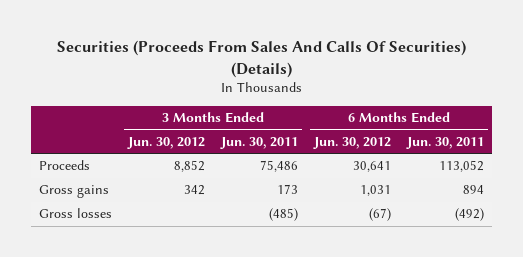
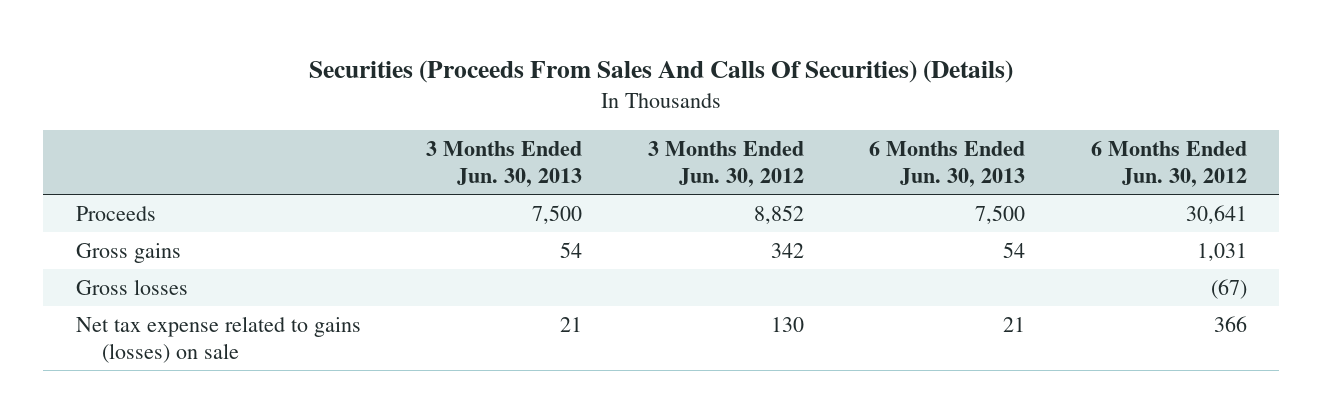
[220,137,299,150] Jun. 30, 2011 -> none
[406,137,485,150] Jun. 30, 2011 -> none
none -> [426,141,583,188] 3 Months Ended Jun. 30, 2013
none -> [869,141,1026,188] 6 Months Ended Jun. 30, 2013
none -> [76,315,362,364] Net tax expense related to gains (losses) on sale

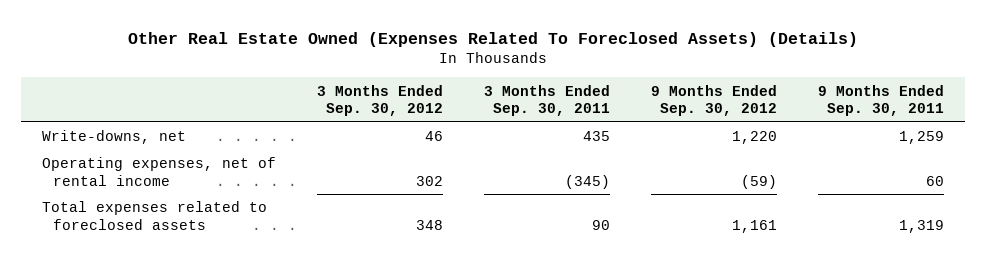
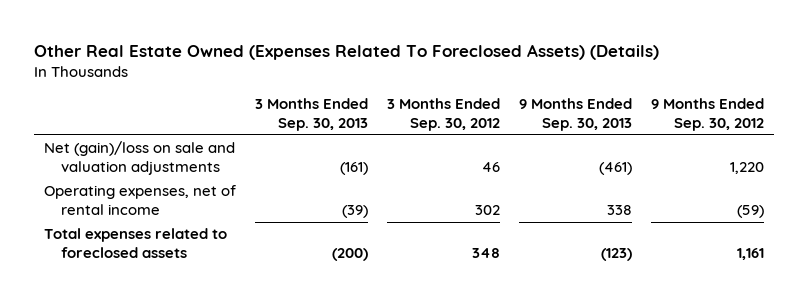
[484,84,611,117] 3 Months Ended Sep. 30, 2011 -> none
[818,84,945,117] 9 Months Ended Sep. 30, 2011 -> none
none -> [254,98,368,131] 3 Months Ended Sep. 30, 2013
none -> [519,98,633,131] 9 Months Ended Sep. 30, 2013
[42,130,187,145] Write-downs, net -> [43,141,235,175] Net (gain)/loss on sale and valuation adjustments

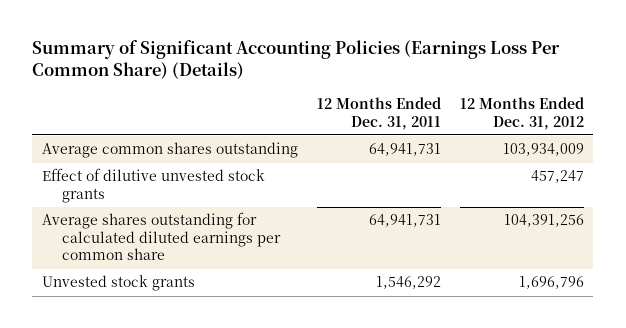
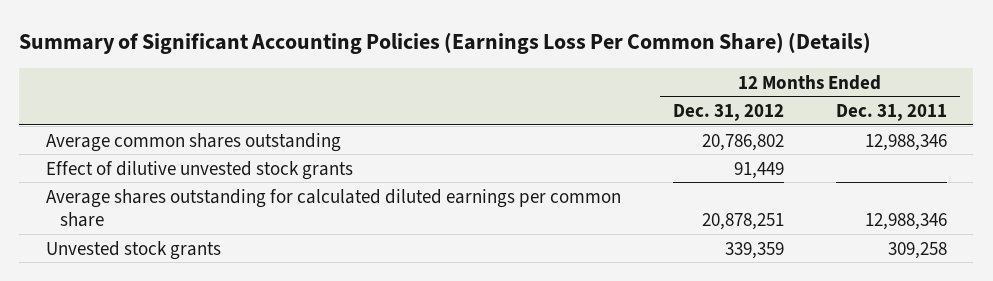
[368,143,441,157] 64,941,731 -> [865,133,948,151] 12,988,346
[502,143,584,157] 103,934,009 -> [701,133,784,151] 20,786,802
[530,170,584,184] 457,247 -> [733,161,784,179] 91,449
[368,214,441,228] 64,941,731 -> [865,213,948,231] 12,988,346
[503,214,584,228] 104,391,256 -> [701,213,784,231] 20,878,251
[375,276,441,290] 1,546,292 -> [888,241,948,259] 309,258
[518,276,584,290] 1,696,796 -> [724,241,784,259] 339,359

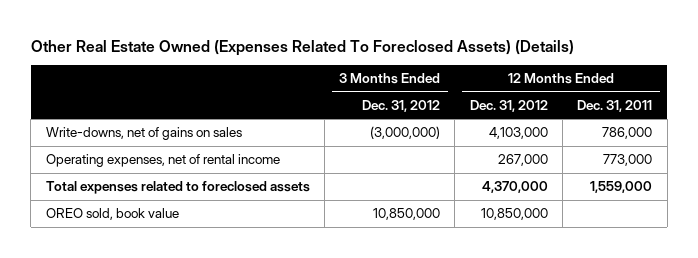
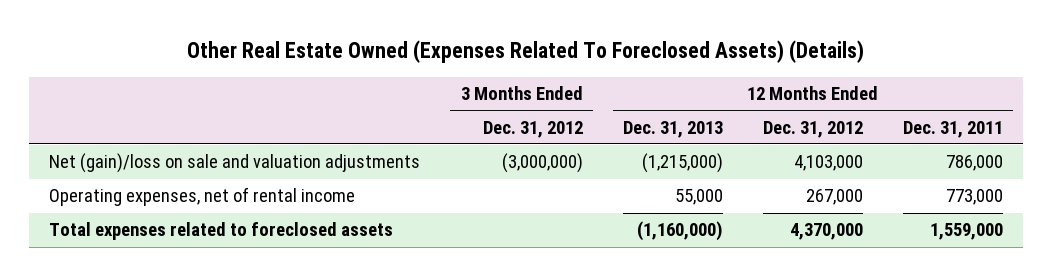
none -> [622,120,723,138] Dec. 31, 2013
[45,127,242,141] Write-downs, net of gains on sales -> [49,153,421,174] Net (gain)/loss on sale and valuation adjustments
[45,208,179,221] OREO sold, book value -> none

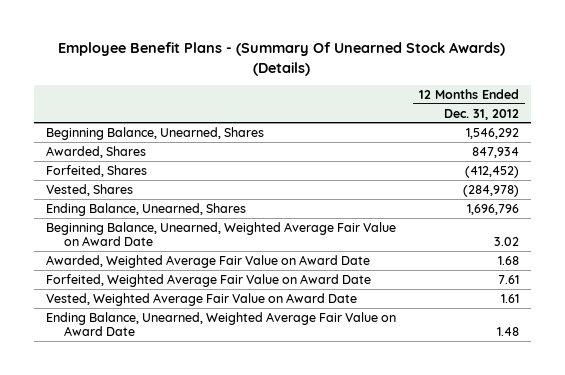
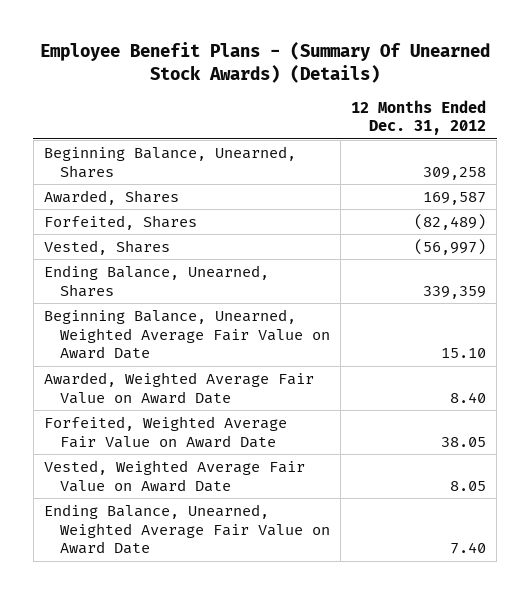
[466,127,520,139] 1,546,292 -> [422,166,486,180] 309,258
[472,146,520,158] 847,934 -> [422,191,486,205] 169,587
[465,165,520,178] (412,452) -> [413,213,486,230] (82,489)
[463,184,520,197] (284,978) -> [413,238,486,255] (56,997)
[467,203,520,215] 1,696,796 -> [422,285,486,299] 339,359
[494,237,520,247] 3.02 -> [440,348,486,359] 15.10
[498,255,520,265] 1.68 -> [449,391,486,403] 8.40
[498,274,520,284] 7.61 -> [440,436,486,447] 38.05
[501,293,520,303] 1.61 -> [449,480,486,491] 8.05
[497,327,520,337] 1.48 -> [449,542,486,555] 7.40

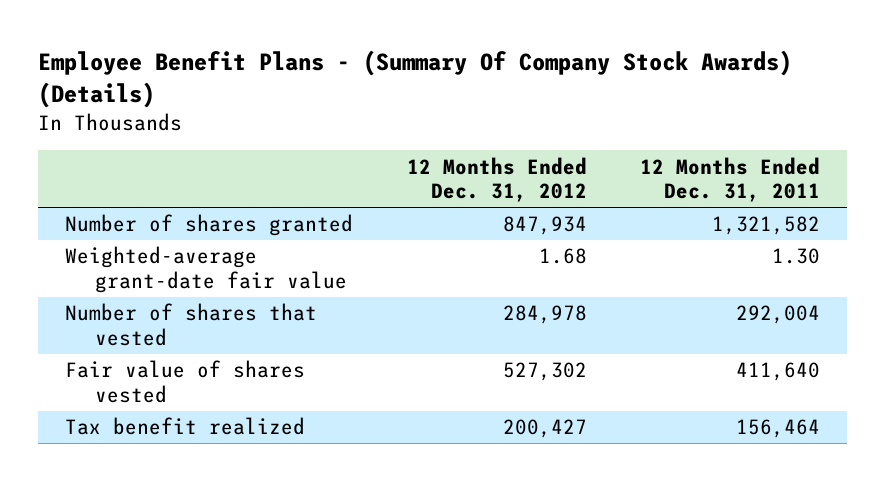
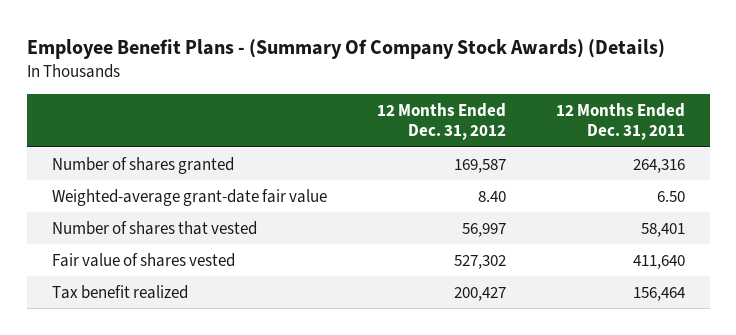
[502,216,587,236] 847,934 -> [453,158,506,173] 169,587
[712,216,821,236] 1,321,582 -> [632,158,685,173] 264,316
[538,248,587,265] 1.68 -> [477,190,506,202] 8.40
[772,248,821,265] 1.30 -> [656,190,685,202] 6.50
[502,305,587,325] 284,978 -> [461,222,506,237] 56,997
[736,305,821,325] 292,004 -> [640,222,685,237] 58,401

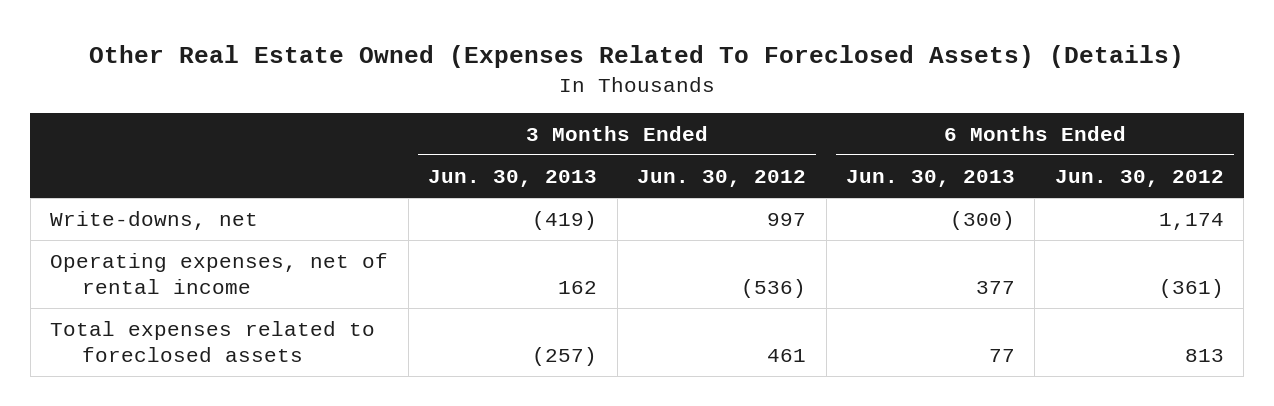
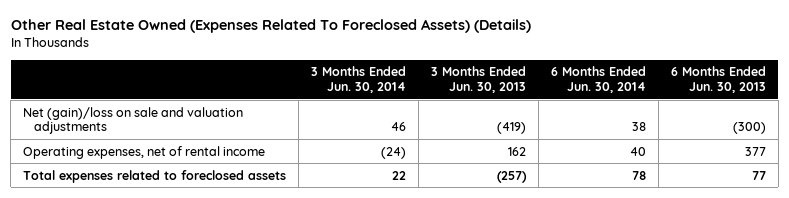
[637,170,807,188] Jun. 30, 2012 -> none
[1054,170,1224,188] Jun. 30, 2012 -> none
none -> [311,66,407,93] 3 Months Ended Jun. 30, 2014
none -> [551,66,647,93] 6 Months Ended Jun. 30, 2014
[50,211,259,231] Write-downs, net -> [23,106,244,135] Net (gain)/loss on sale and valuation adjustments

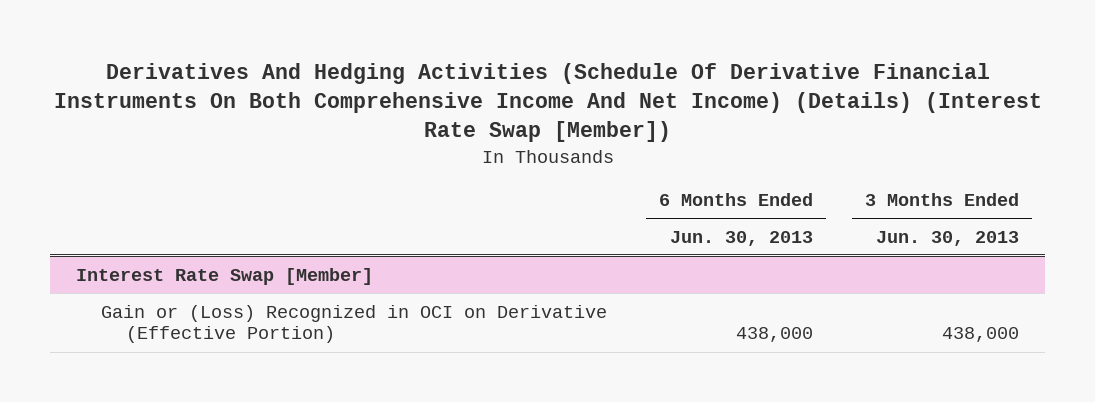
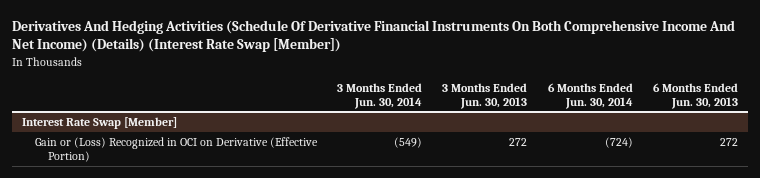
none -> [337,82,423,109] 3 Months Ended Jun. 30, 2014
none -> [547,82,633,109] 6 Months Ended Jun. 30, 2014
[736,327,814,343] 438,000 -> [719,137,738,146] 272
[942,327,1020,343] 438,000 -> [509,137,528,146] 272

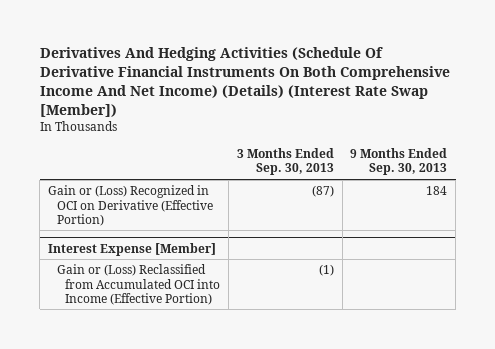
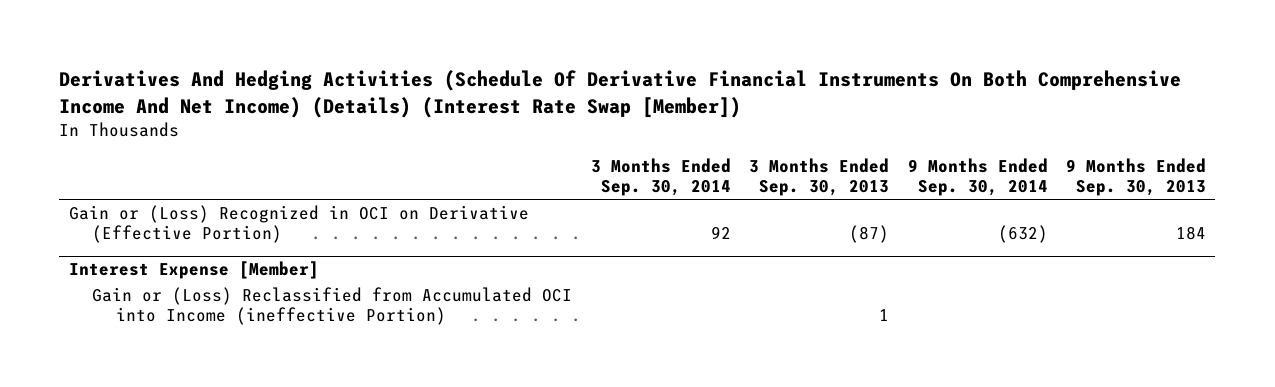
none -> [590,157,731,197] 3 Months Ended Sep. 30, 2014
none -> [907,157,1048,197] 9 Months Ended Sep. 30, 2014
[56,264,221,305] Gain or (Loss) Reclassified from Accumulated OCI into Income (Effective Portion) -> [92,286,573,326] Gain or (Loss) Reclassified from Accumulated OCI into Income (ineffective Portion)
[318,264,334,277] (1) -> [879,309,890,322] 1

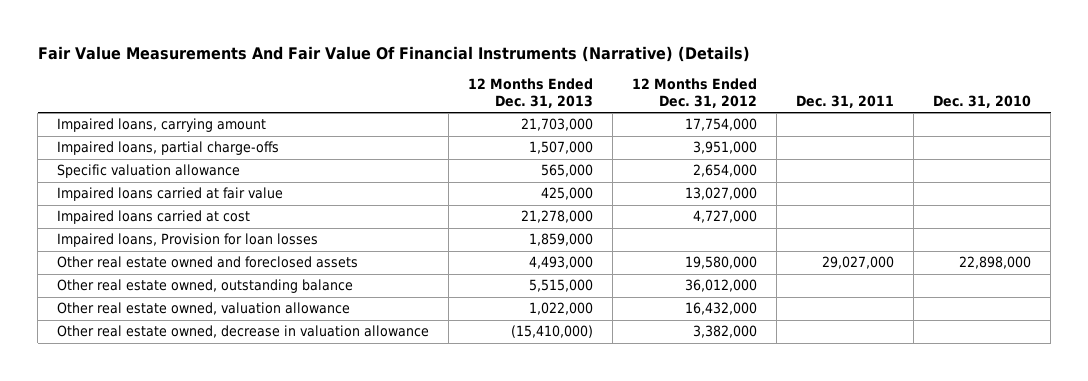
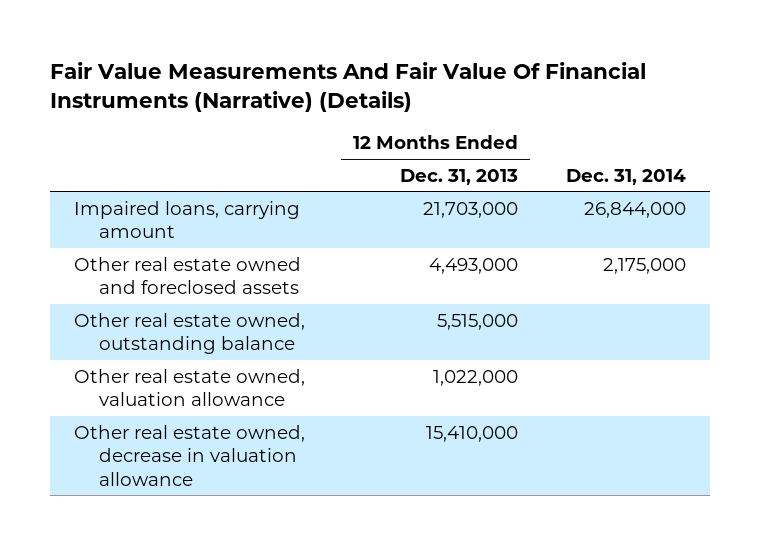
[632,78,758,109] 12 Months Ended Dec. 31, 2012 -> none
[796,95,895,109] Dec. 31, 2011 -> none
[933,95,1032,109] Dec. 31, 2010 -> none
none -> [566,168,687,185] Dec. 31, 2014
[57,141,280,156] Impaired loans, partial charge-offs -> none
[57,164,241,179] Specific valuation allowance -> none
[57,187,284,202] Impaired loans carried at fair value -> none
[57,210,251,225] Impaired loans carried at cost -> none
[57,233,319,248] Impaired loans, Provision for loan losses -> none
[511,325,594,339] (15,410,000) -> [426,425,519,442] 15,410,000

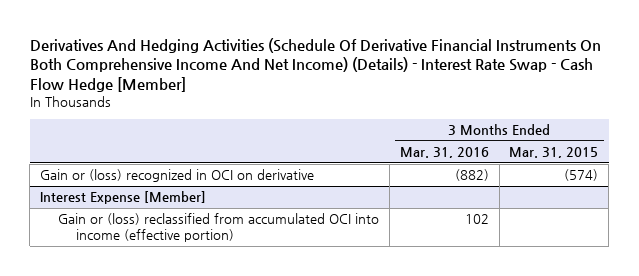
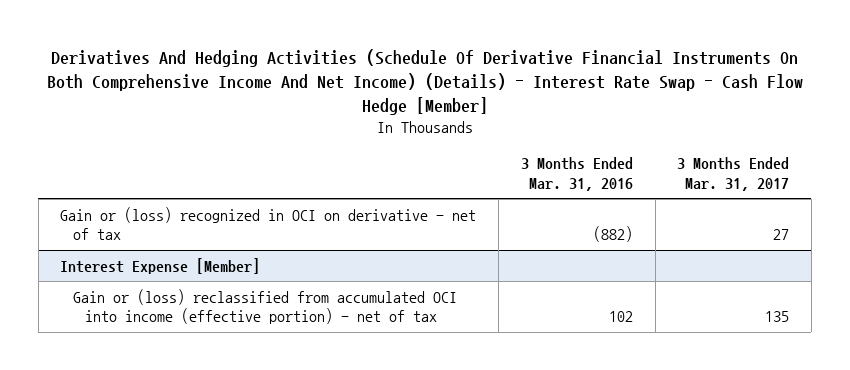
[509,147,599,159] Mar. 31, 2015 -> none
none -> [677,157,790,191] 3 Months Ended Mar. 31, 2017
[40,169,315,183] Gain or (loss) recognized in OCI on derivative -> [60,206,477,241] Gain or (loss) recognized in OCI on derivative - net of tax
[58,213,380,242] Gain or (loss) reclassified from accumulated OCI into income (effective portion) -> [72,288,457,325] Gain or (loss) reclassified from accumulated OCI into income (effective portion) - net of tax

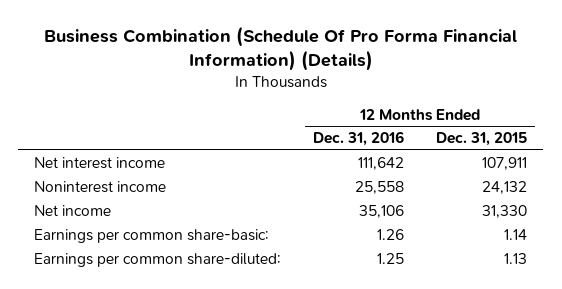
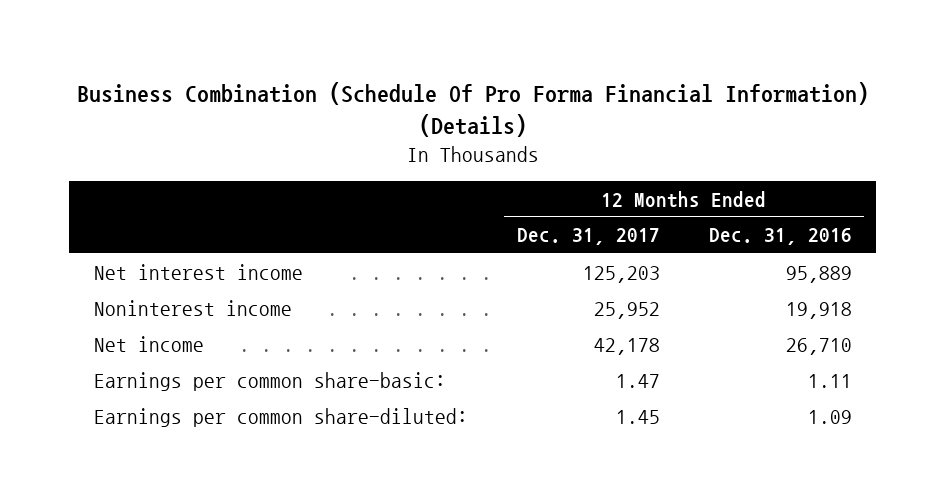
[436,132,528,147] Dec. 31, 2015 -> none
none -> [516,228,660,246] Dec. 31, 2017
[358,157,405,171] 111,642 -> [785,265,852,283] 95,889
[355,181,405,195] 25,558 -> [785,301,852,319] 19,918
[359,205,405,219] 35,106 -> [785,337,852,355] 26,710
[377,229,405,241] 1.26 -> [807,373,852,388] 1.11
[377,253,405,265] 1.25 -> [807,409,852,424] 1.09

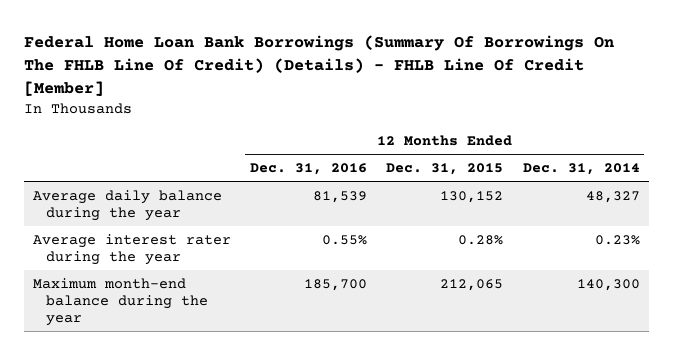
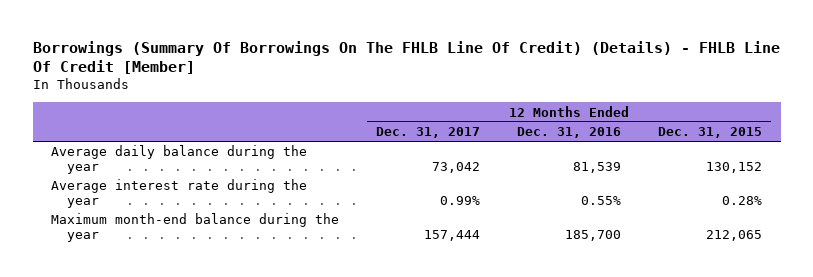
[23,34,614,96] Federal Home Loan Bank Borrowings (Summary Of Borrowings On The FHLB Line Of Credit) (Details) - FHLB Line Of Credit [Member] -> [32,40,780,75] Borrowings (Summary Of Borrowings On The FHLB Line Of Credit) (Details) - FHLB Line Of Credit [Member]
[522,163,640,176] Dec. 31, 2014 -> none
none -> [376,126,481,138] Dec. 31, 2017
[33,233,232,266] Average interest rater during the year -> [51,179,308,209] Average interest rate during the year

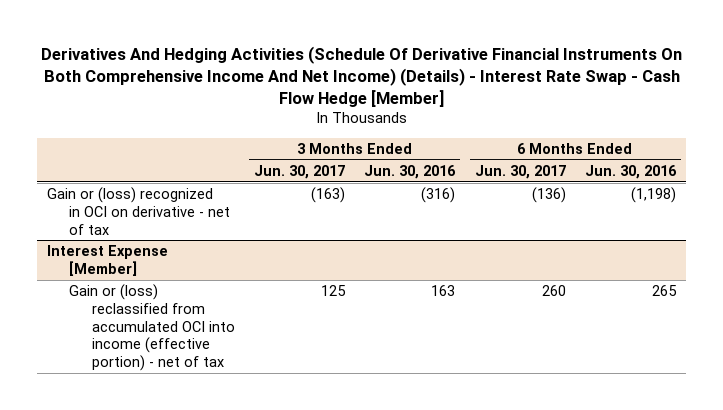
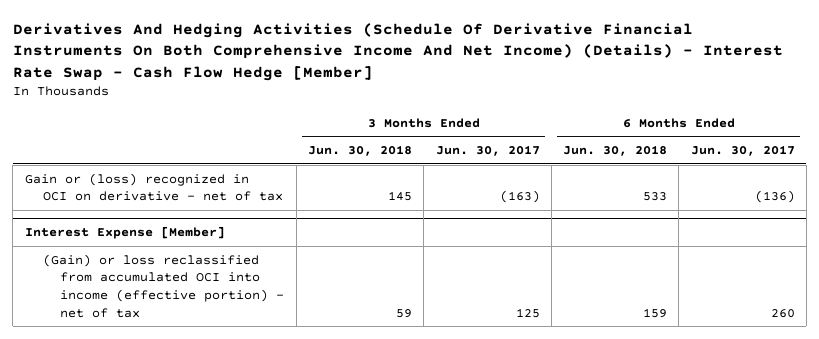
[364,164,457,179] Jun. 30, 2016 -> none
[585,164,678,179] Jun. 30, 2016 -> none
none -> [307,144,412,156] Jun. 30, 2018
none -> [563,144,668,156] Jun. 30, 2018
[69,284,235,371] Gain or (loss) reclassified from accumulated OCI into income (effective portion) - net of tax -> [42,253,285,318] (Gain) or loss reclassified from accumulated OCI into income (effective portion) - net of tax

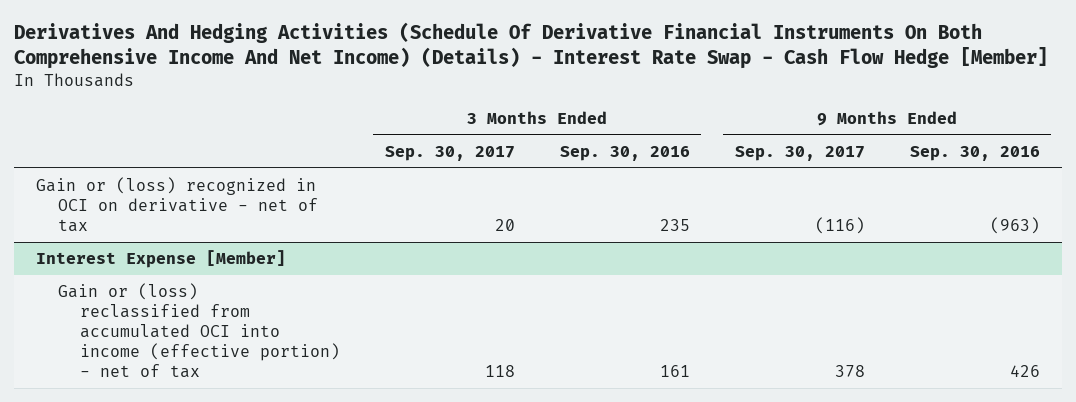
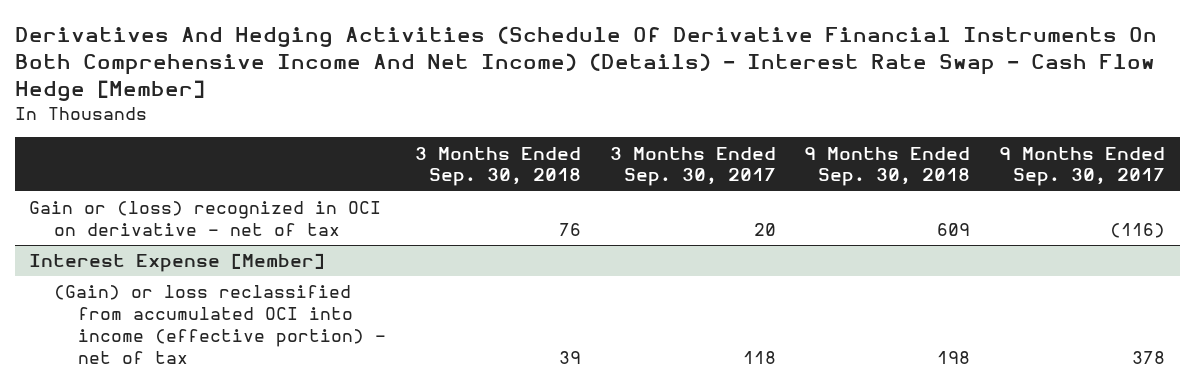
[559,145,690,161] Sep. 30, 2016 -> none
[909,145,1040,161] Sep. 30, 2016 -> none
none -> [414,146,581,187] 3 Months Ended Sep. 30, 2018
none -> [804,146,971,187] 9 Months Ended Sep. 30, 2018
[58,283,340,379] Gain or (loss) reclassified from accumulated OCI into income (effective portion) - net of tax -> [53,285,387,364] (Gain) or loss reclassified from accumulated OCI into income (effective portion) - net of tax

